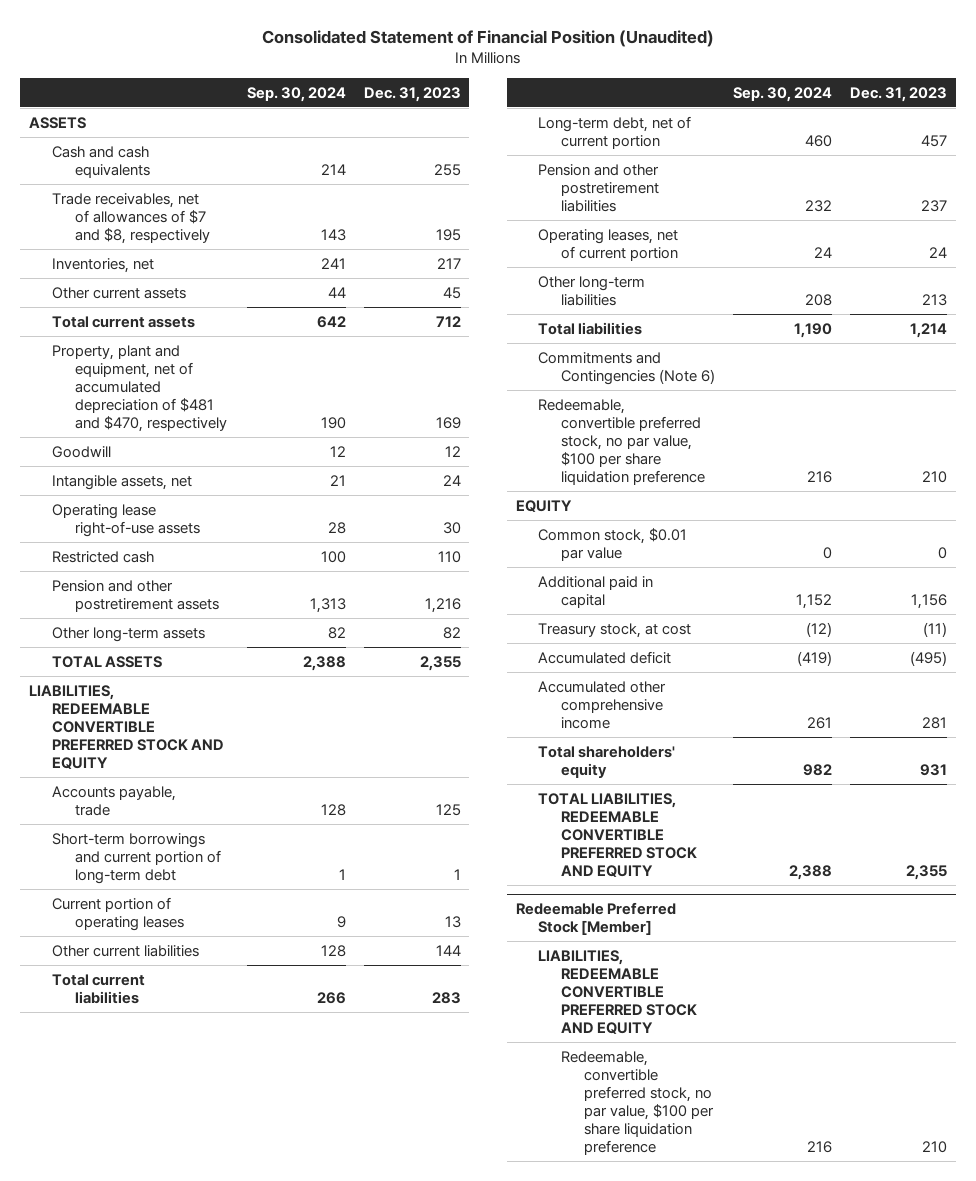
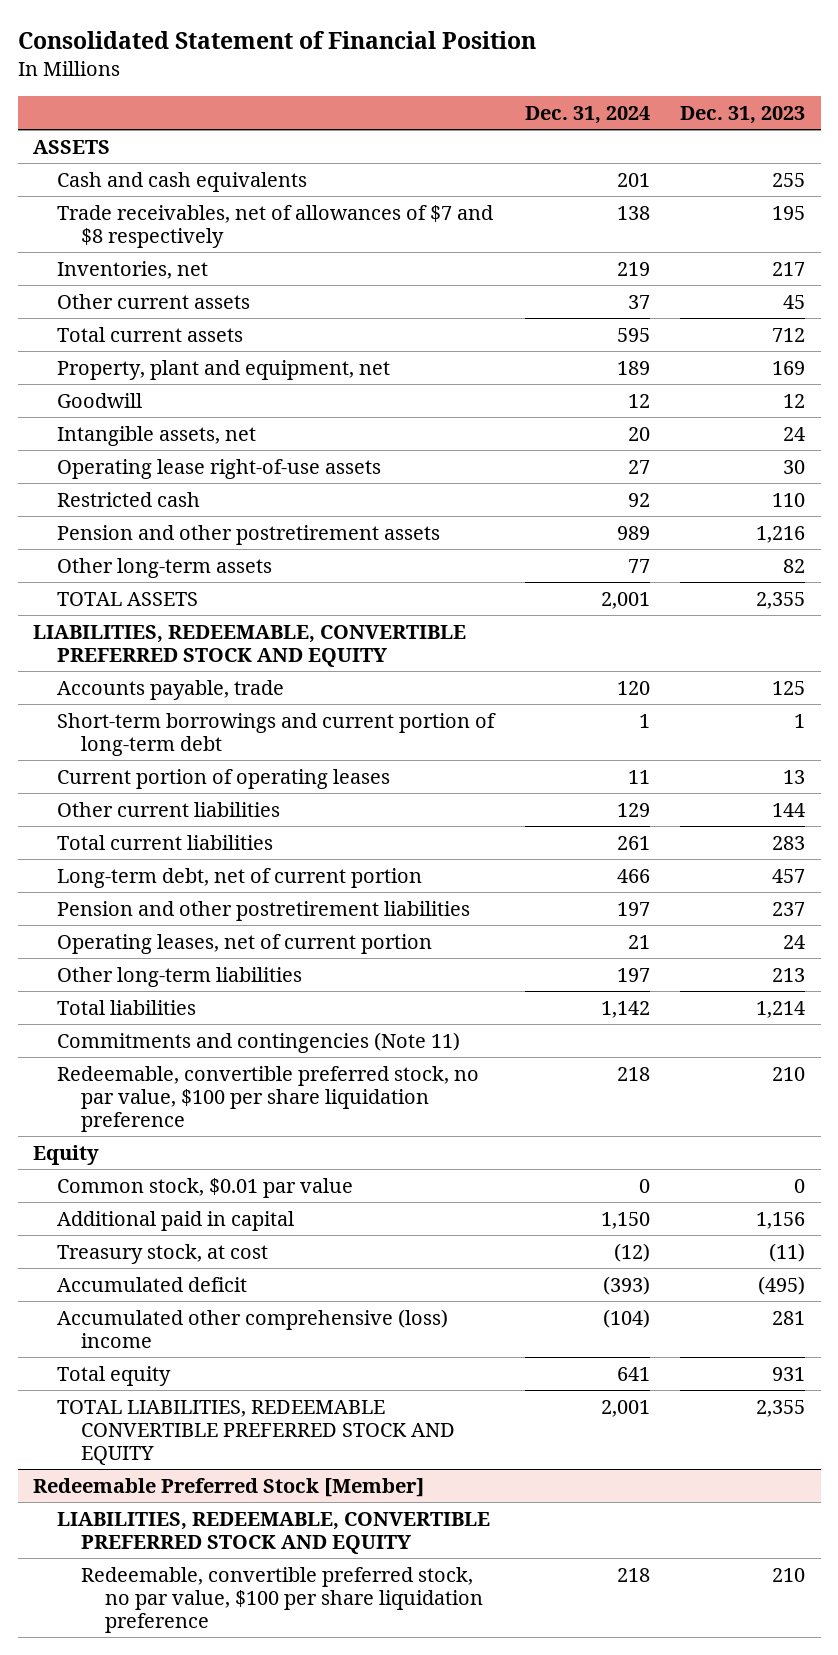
[262,30,715,48] Consolidated Statement of Financial Position (Unaudited) -> [17,30,536,49] Consolidated Statement of Financial Position
[246,86,346,102] Sep. 30, 2024 -> none
none -> [524,105,650,124] Dec. 31, 2024
[51,192,210,244] Trade receivables, net of allowances of $7 and $8, respectively -> [57,204,494,248] Trade receivables, net of allowances of $7 and $8 respectively
[51,344,227,432] Property, plant and equipment, net of accumulated depreciation of $481 and $470, respectively -> [57,359,391,380] Property, plant and equipment, net
[29,684,224,769] LIABILITIES, REDEEMABLE CONVERTIBLE PREFERRED STOCK AND EQUITY -> [33,624,467,667] LIABILITIES, REDEEMABLE, CONVERTIBLE PREFERRED STOCK AND EQUITY
[538,351,716,385] Commitments and Contingencies (Note 6) -> [57,1031,461,1053] Commitments and contingencies (Note 11)
[515,499,572,512] EQUITY -> [33,1144,100,1165] Equity
[538,680,667,729] Accumulated other comprehensive income -> [57,1308,449,1348] Accumulated other comprehensive (loss) income
[538,745,676,778] Total shareholders' equity -> [57,1365,172,1386] Total equity
[538,949,698,1034] LIABILITIES, REDEEMABLE CONVERTIBLE PREFERRED STOCK AND EQUITY -> [57,1511,491,1554] LIABILITIES, REDEEMABLE, CONVERTIBLE PREFERRED STOCK AND EQUITY

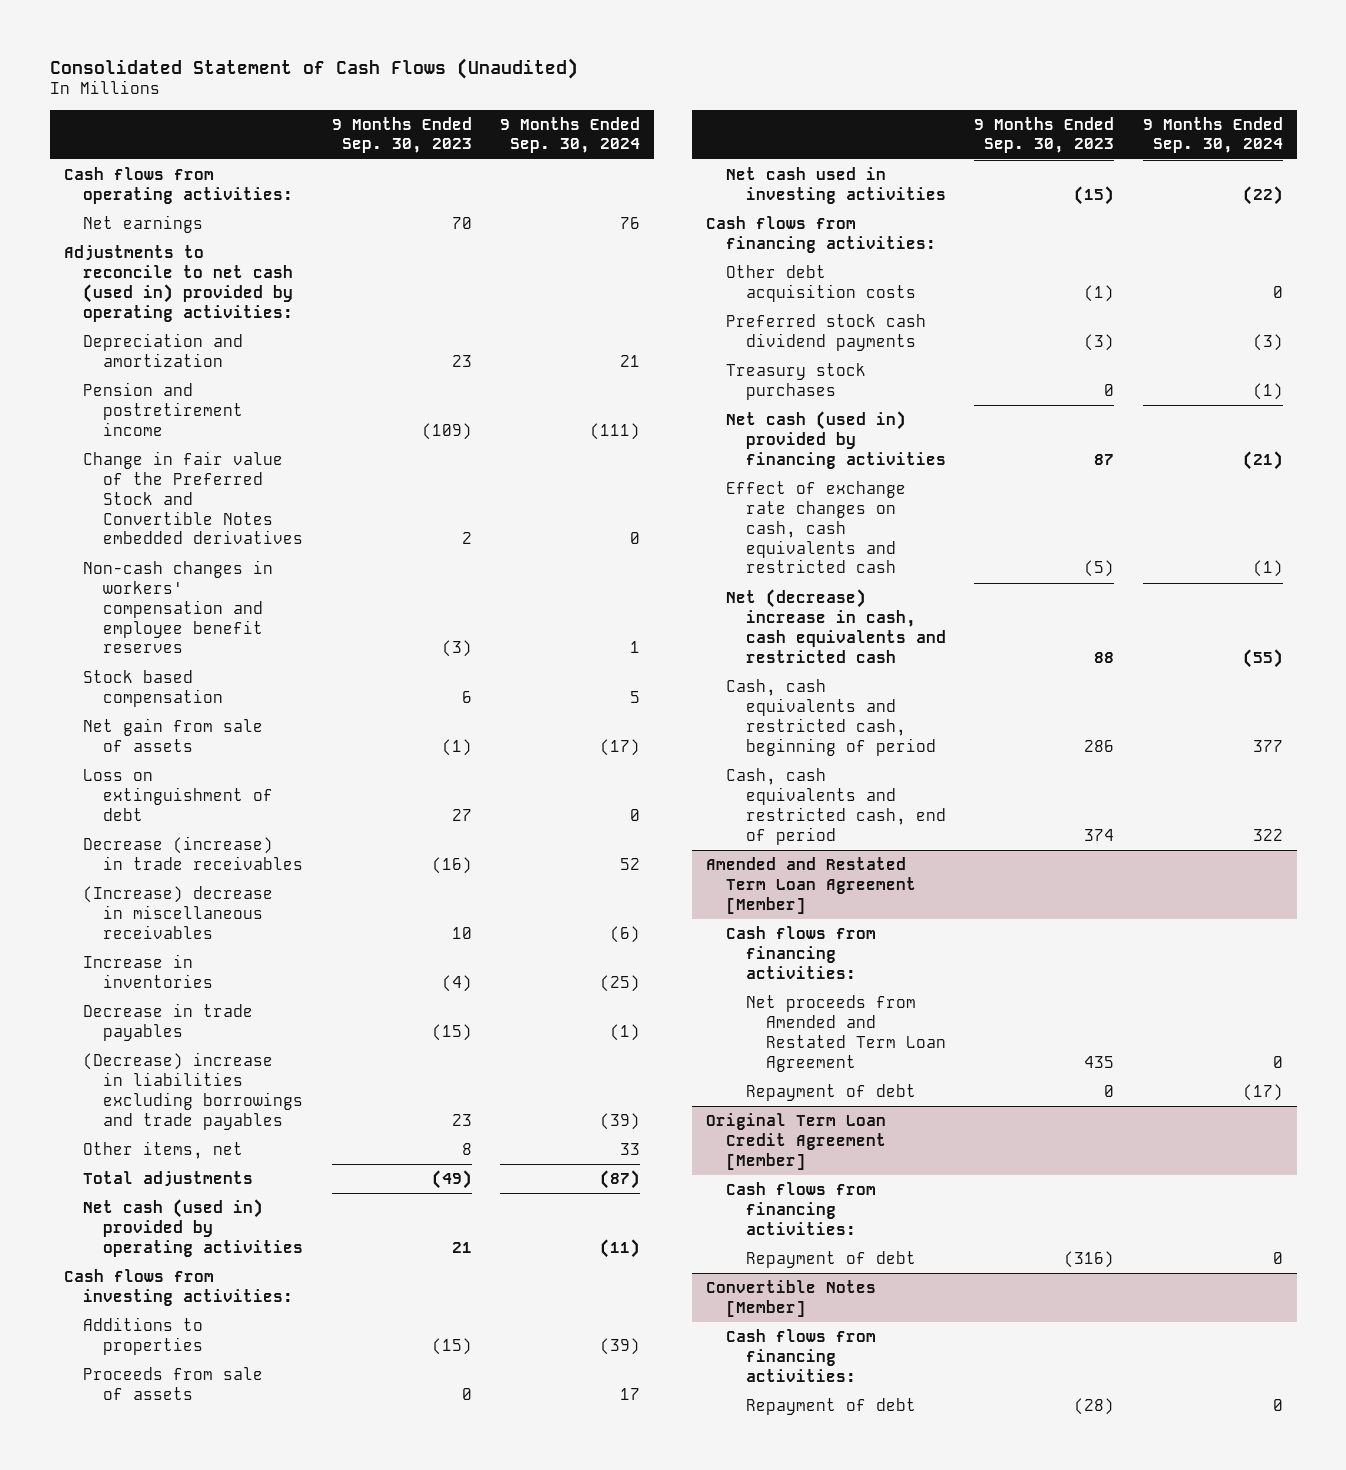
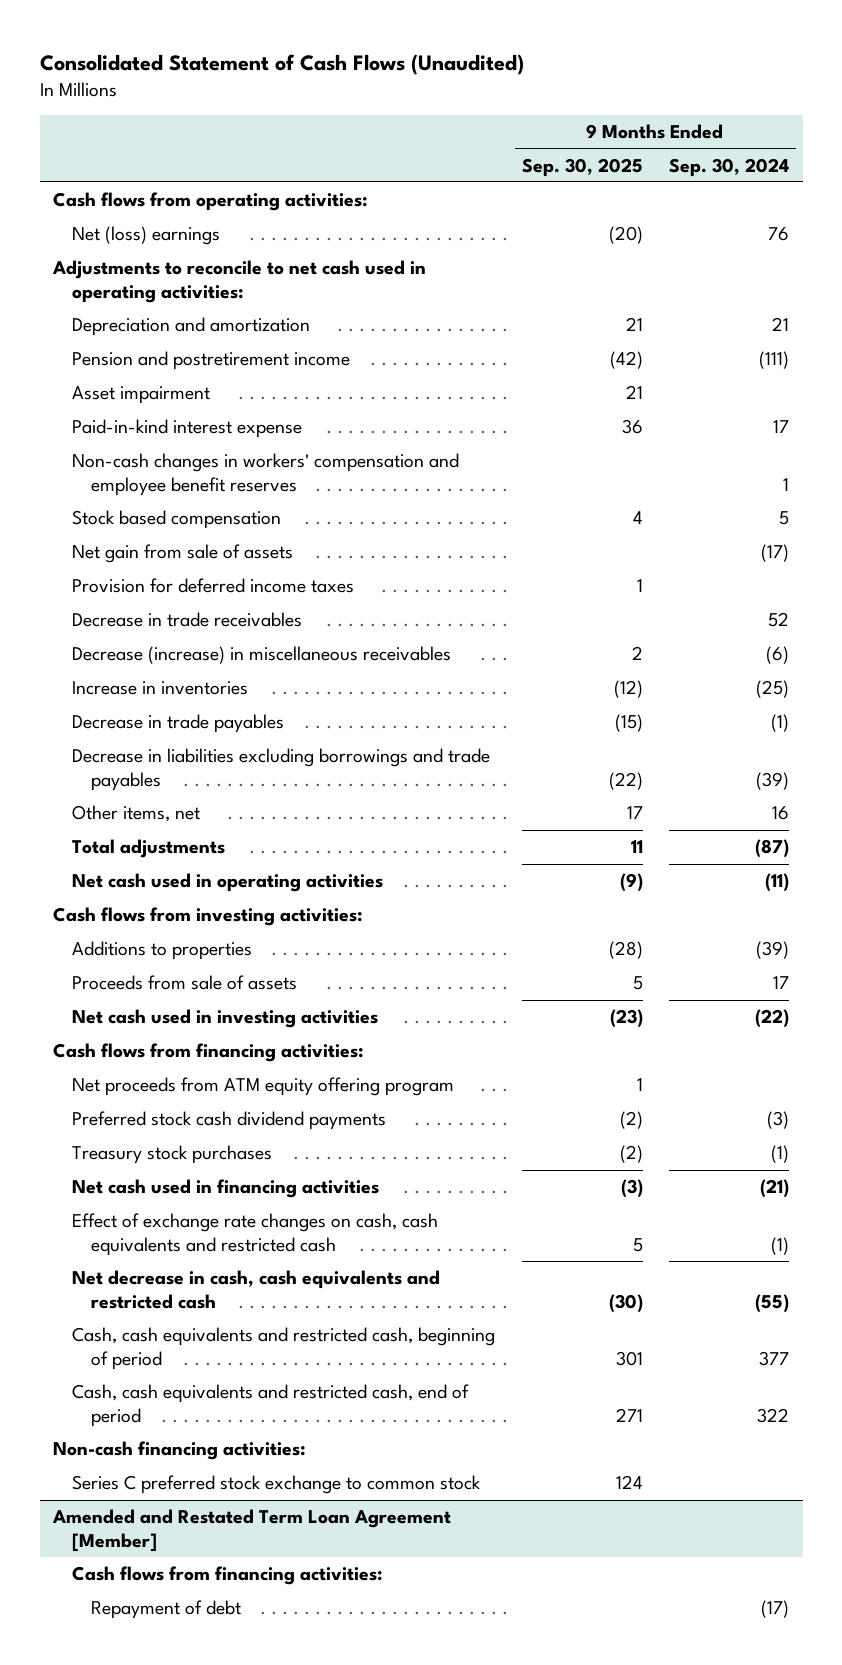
[331,116,472,154] 9 Months Ended Sep. 30, 2023 -> none
none -> [521,157,643,177] Sep. 30, 2025
[83,214,204,233] Net earnings -> [71,226,220,246] Net (loss) earnings
[63,244,294,322] Adjustments to reconcile to net cash (used in) provided by operating activities: -> [52,260,427,303] Adjustments to reconcile to net cash used in operating activities:
[83,450,304,545] Change in fair value of the Preferred Stock and Convertible Notes embedded derivatives -> none
none -> [71,386,210,405] Asset impairment
none -> [71,419,302,439] Paid-in-kind interest expense
[83,768,274,821] Loss on extinguishment of debt -> none
none -> [71,578,354,594] Provision for deferred income taxes
[83,835,304,870] Decrease (increase) in trade receivables -> [71,612,302,628] Decrease in trade receivables
[83,885,274,939] (Increase) decrease in miscellaneous receivables -> [71,646,451,665] Decrease (increase) in miscellaneous receivables
[83,1051,304,1130] (Decrease) increase in liabilities excluding borrowings and trade payables -> [71,748,490,791] Decrease in liabilities excluding borrowings and trade payables
[619,1142,640,1155] 33 -> [772,806,790,821] 16
[83,1198,304,1257] Net cash (used in) provided by operating activities -> [71,873,383,893] Net cash used in operating activities
[726,264,917,302] Other debt acquisition costs -> none
none -> [71,1077,454,1097] Net proceeds from ATM equity offering program
[726,410,947,469] Net cash (used in) provided by financing activities -> [71,1179,379,1199] Net cash used in financing activities
[726,588,947,663] Net (decrease) increase in cash, cash equivalents and restricted cash -> [71,1270,440,1309] Net decrease in cash, cash equivalents and restricted cash
none -> [53,1441,307,1461] Non-cash financing activities:
none -> [71,1475,481,1495] Series C preferred stock exchange to common stock
[746,994,946,1072] Net proceeds from Amended and Restated Term Loan Agreement -> none
[706,1112,887,1170] Original Term Loan Credit Agreement [Member] -> none
[726,1181,877,1235] Cash flows from financing activities: -> none
[746,1250,917,1268] Repayment of debt -> none
[706,1279,877,1317] Convertible Notes [Member] -> none
[726,1328,877,1382] Cash flows from financing activities: -> none
[746,1397,917,1415] Repayment of debt -> none

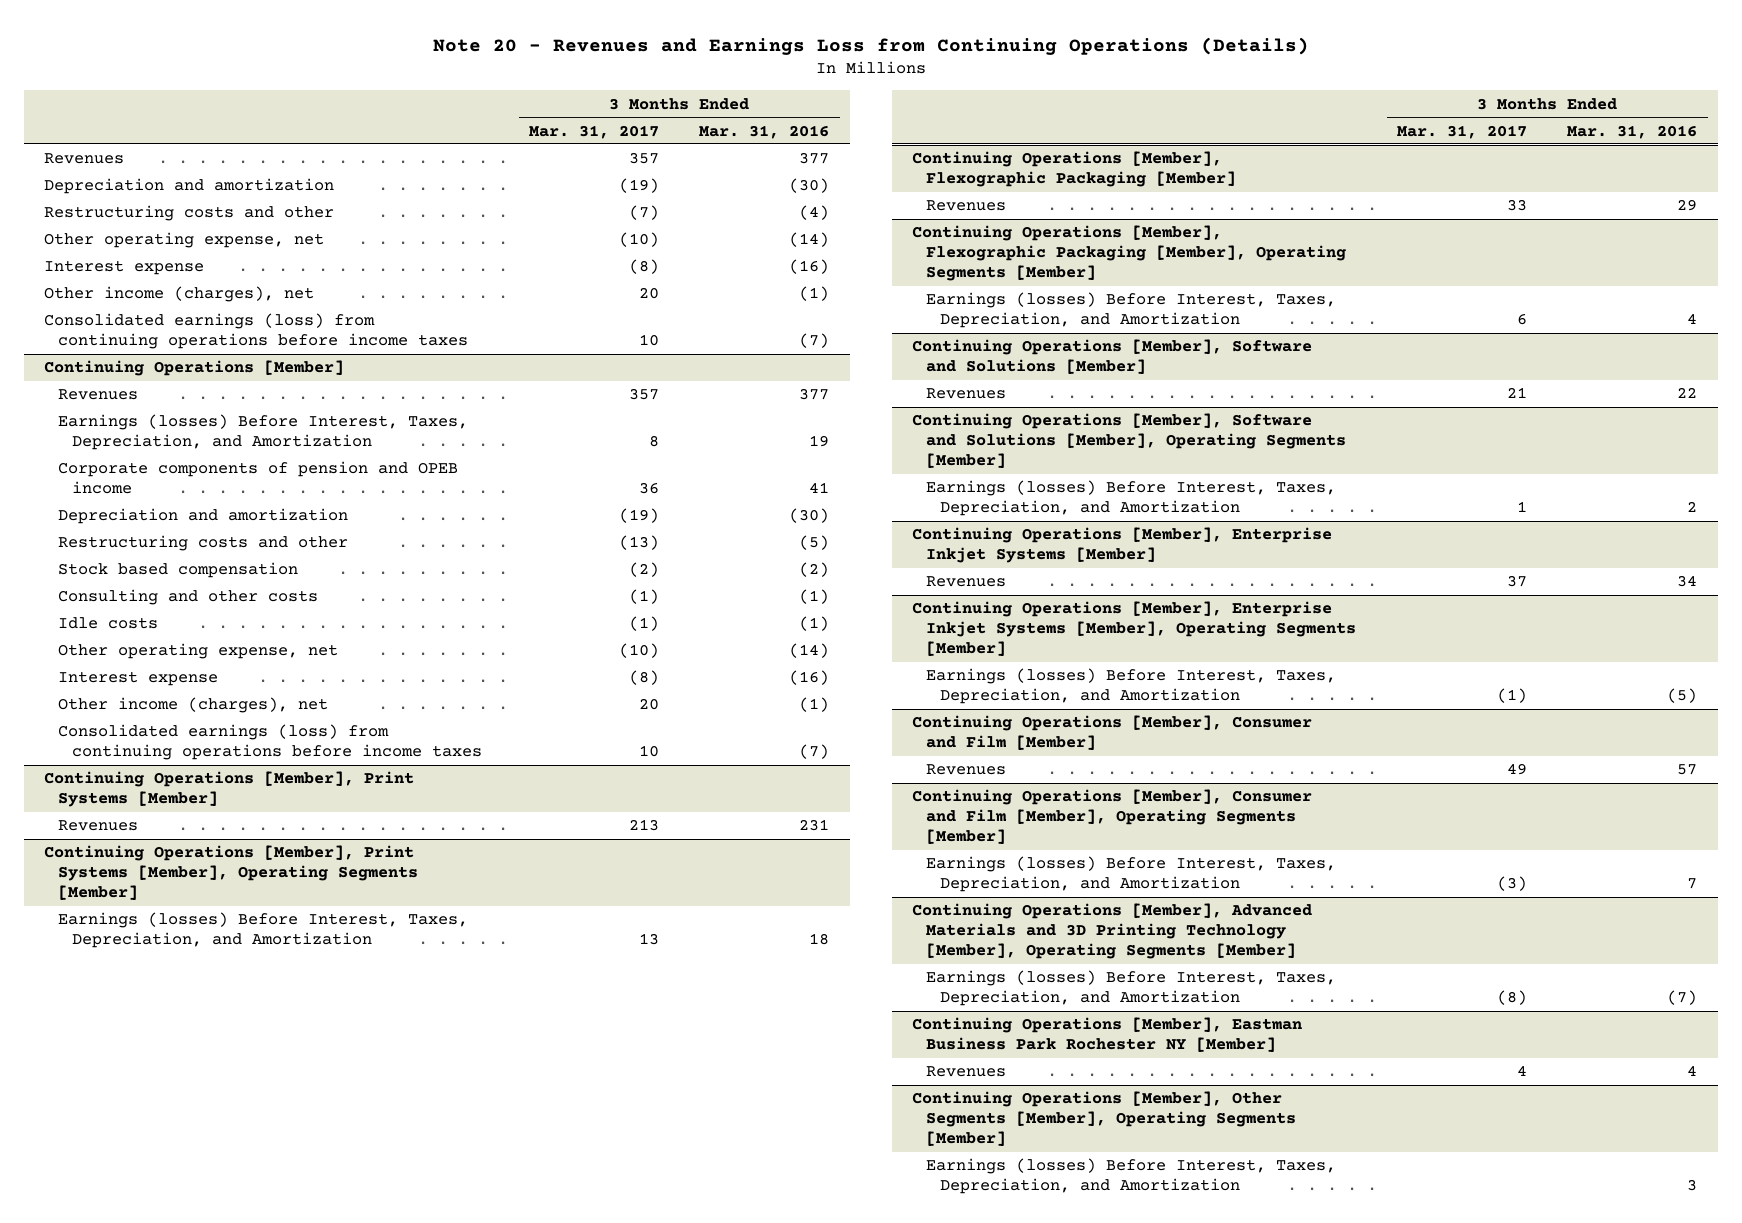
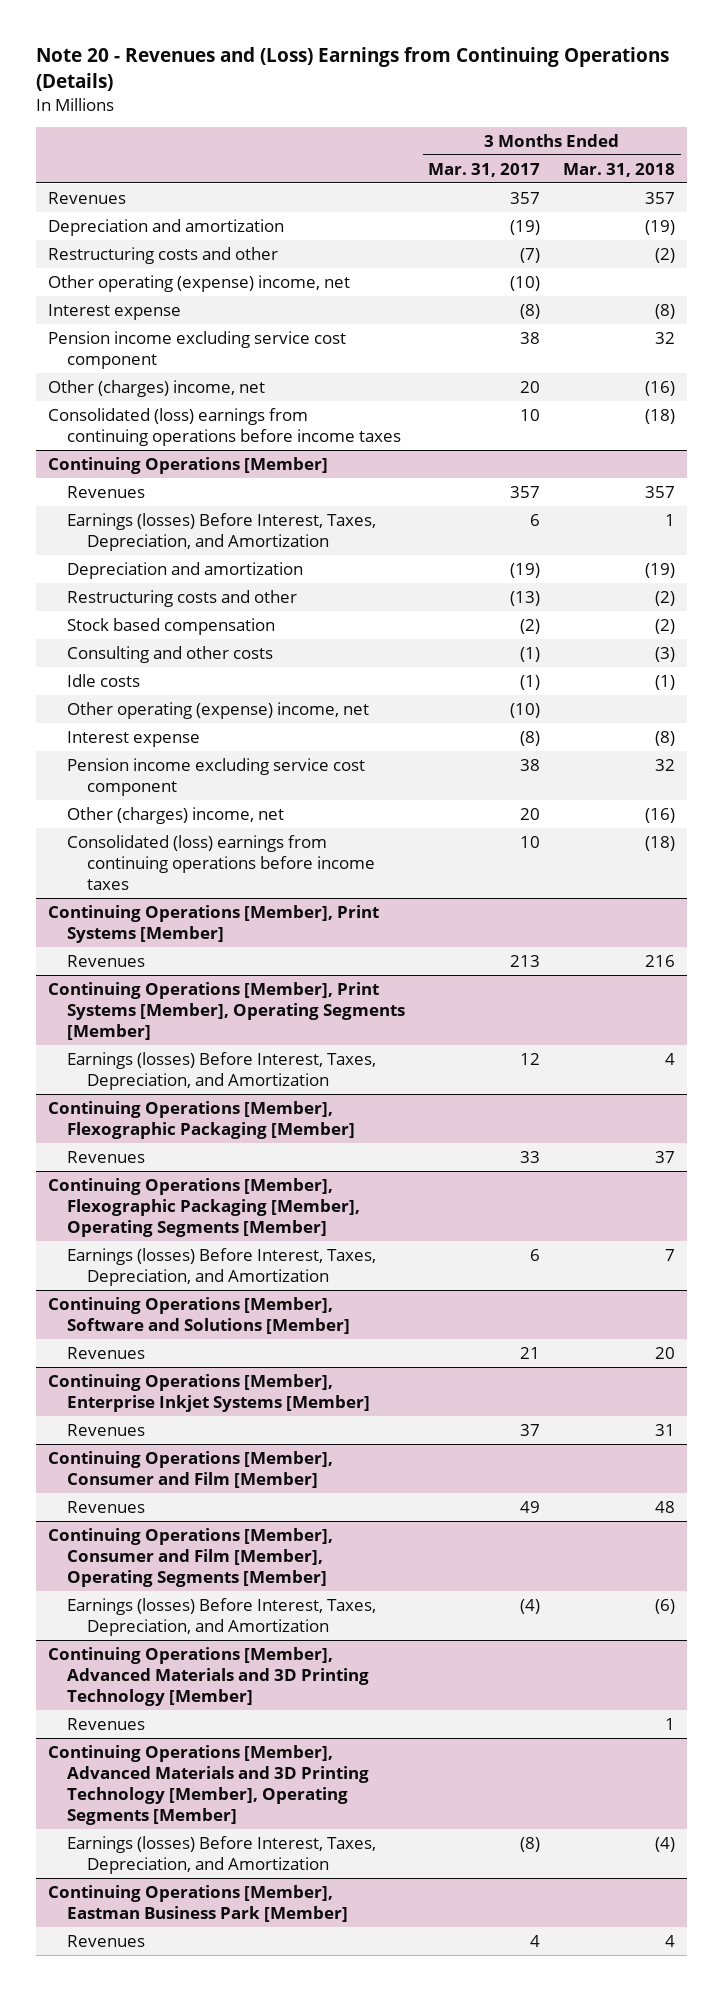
[432,36,1309,55] Note 20 - Revenues and Earnings Loss from Continuing Operations (Details) -> [36,47,670,92] Note 20 - Revenues and (Loss) Earnings from Continuing Operations (Details)
[699,124,830,139] Mar. 31, 2016 -> none
none -> [563,162,676,177] Mar. 31, 2018
[44,232,325,249] Other operating expense, net -> [47,274,350,292] Other operating (expense) income, net
none -> [47,330,346,369] Pension income excluding service cost component
[44,286,315,303] Other income (charges), net -> [47,379,265,397] Other (charges) income, net
[44,313,469,350] Consolidated earnings (loss) from continuing operations before income taxes -> [47,407,402,446] Consolidated (loss) earnings from continuing operations before income taxes
[58,461,459,495] Corporate components of pension and OPEB income -> none
[648,435,659,448] 8 -> [530,513,541,526] 6
[58,643,339,660] Other operating expense, net -> [67,701,370,719] Other operating (expense) income, net
none -> [67,757,366,796] Pension income excluding service cost component
[58,697,329,714] Other income (charges), net -> [67,806,285,824] Other (charges) income, net
[58,724,483,761] Consolidated earnings (loss) from continuing operations before income taxes -> [67,834,375,890] Consolidated (loss) earnings from continuing operations before income taxes
[638,933,659,946] 13 -> [520,1052,541,1065] 12
[912,413,1347,469] Continuing Operations [Member], Software and Solutions [Member], Operating Segments [Member] -> none
[926,480,1337,517] Earnings (losses) Before Interest, Taxes, Depreciation, and Amortization -> none
[912,601,1357,657] Continuing Operations [Member], Enterprise Inkjet Systems [Member], Operating Segments [Member] -> none
[926,668,1337,705] Earnings (losses) Before Interest, Taxes, Depreciation, and Amortization -> none
[1496,876,1527,892] (3) -> [520,1598,541,1614] (4)
none -> [47,1646,370,1706] Continuing Operations [Member], Advanced Materials and 3D Printing Technology [Member]
none -> [67,1717,146,1730] Revenues
[912,1017,1303,1053] Continuing Operations [Member], Eastman Business Park Rochester NY [Member] -> [47,1884,349,1922] Continuing Operations [Member], Eastman Business Park [Member]
[912,1091,1297,1147] Continuing Operations [Member], Other Segments [Member], Operating Segments [Member] -> none
[926,1158,1337,1195] Earnings (losses) Before Interest, Taxes, Depreciation, and Amortization -> none

